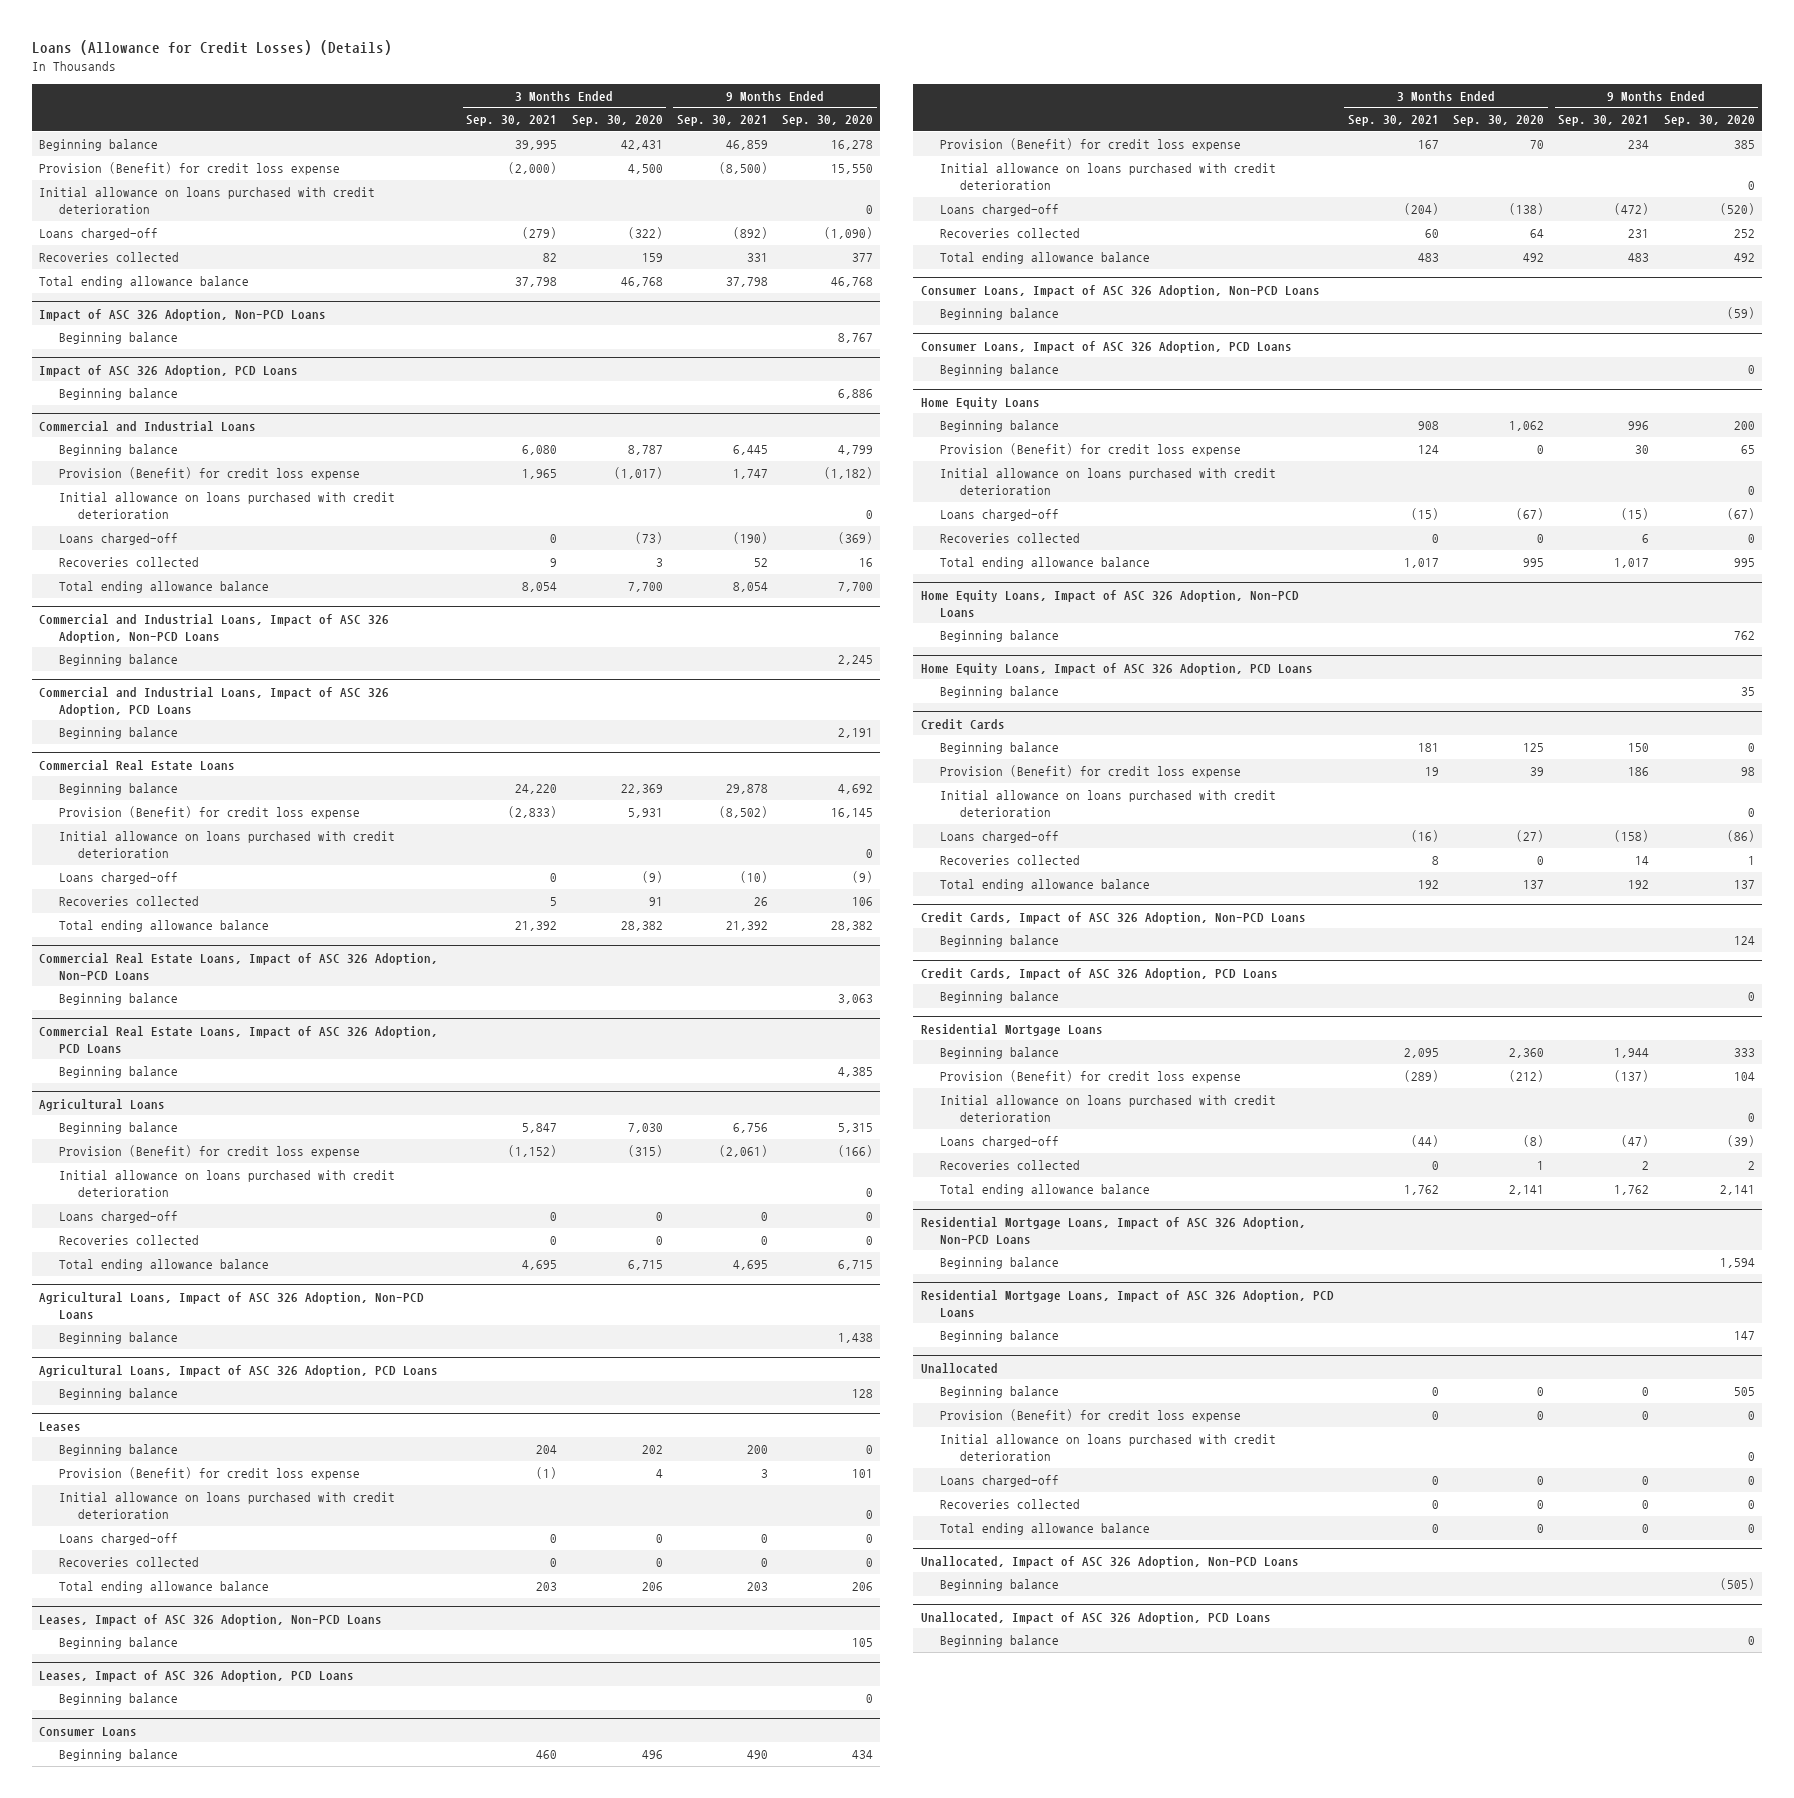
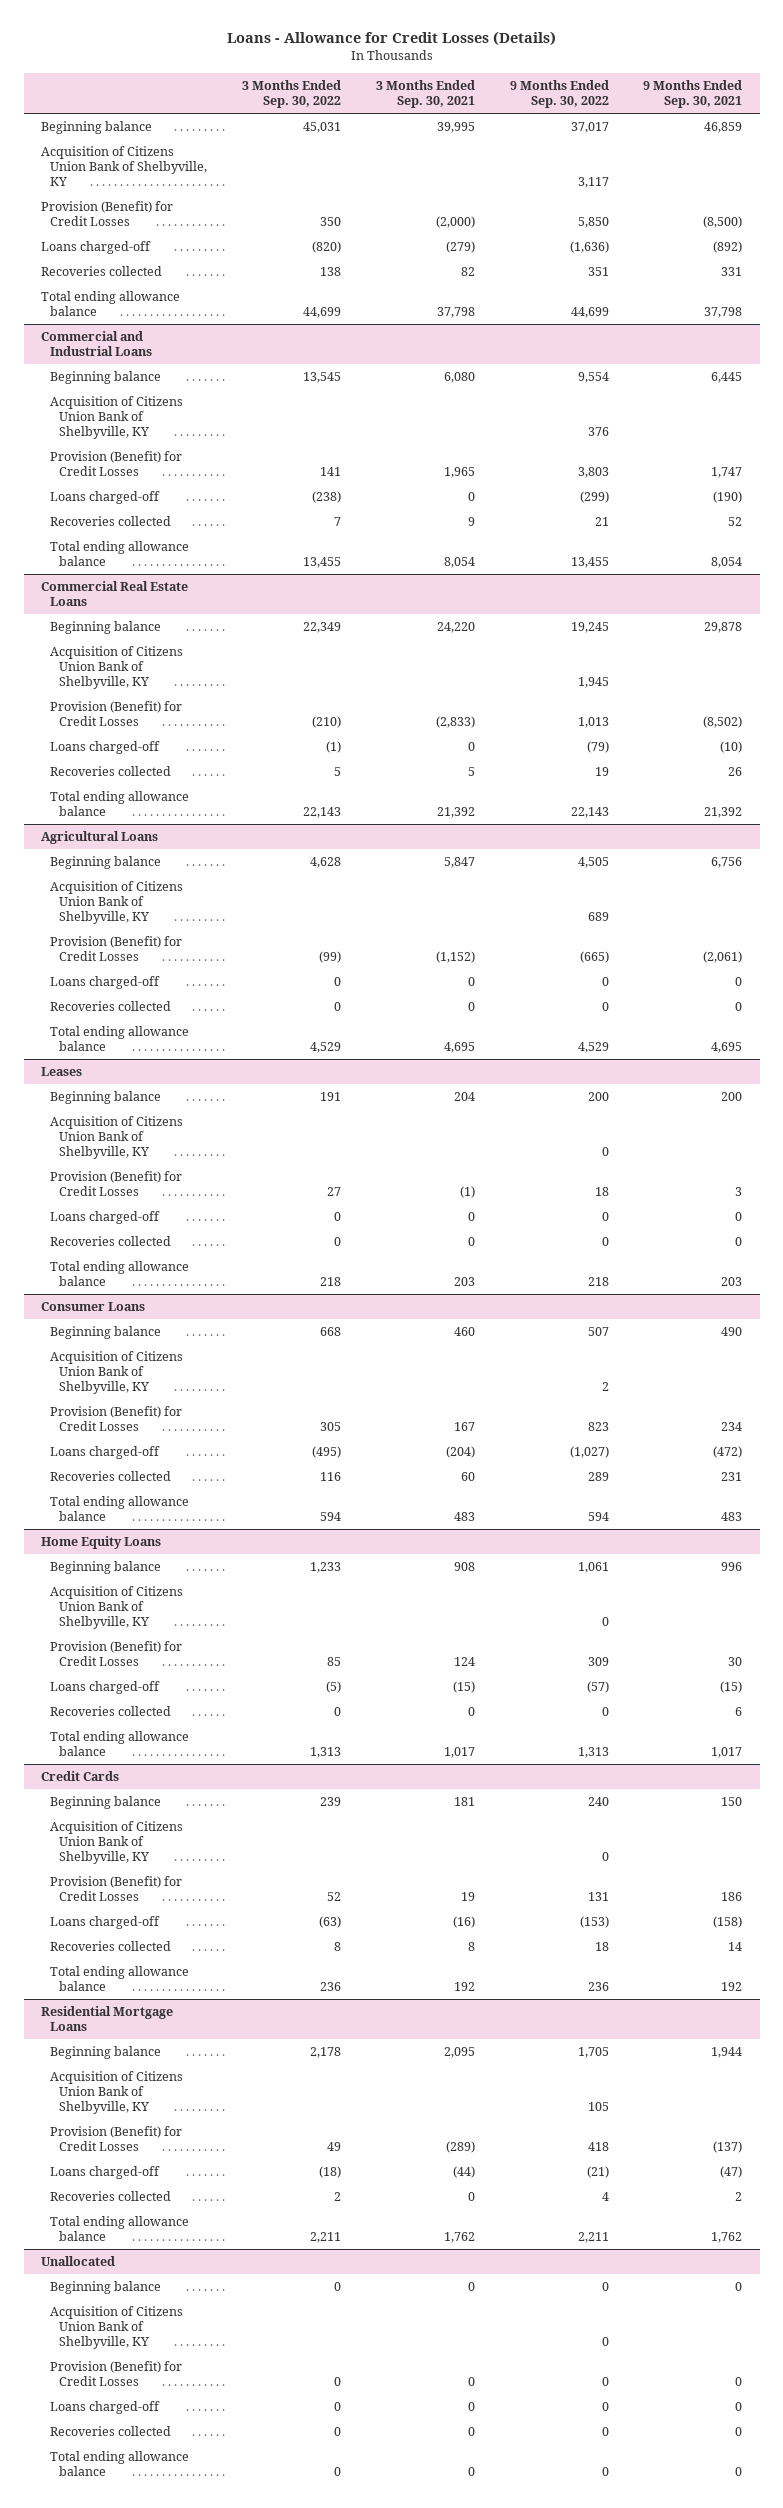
[31,40,392,56] Loans (Allowance for Credit Losses) (Details) -> [226,31,556,47] Loans - Allowance for Credit Losses (Details)
[571,115,663,127] Sep. 30, 2020 -> none
[782,115,874,127] Sep. 30, 2020 -> none
none -> [241,80,341,109] 3 Months Ended Sep. 30, 2022
none -> [509,80,609,109] 9 Months Ended Sep. 30, 2022
[39,187,376,215] Initial allowance on loans purchased with credit deterioration -> none
none -> [40,146,208,187] Acquisition of Citizens Union Bank of Shelbyville, KY
[39,162,341,176] Provision (Benefit) for credit loss expense -> [40,201,173,227] Provision (Benefit) for Credit Losses
[39,308,327,321] Impact of ASC 326 Adoption, Non-PCD Loans -> none
[58,332,178,345] Beginning balance -> none
[39,364,299,377] Impact of ASC 326 Adoption, PCD Loans -> none
[58,388,178,401] Beginning balance -> none
[58,492,395,520] Initial allowance on loans purchased with credit deterioration -> none
none -> [50,396,184,440] Acquisition of Citizens Union Bank of Shelbyville, KY
[58,467,360,481] Provision (Benefit) for credit loss expense -> [50,451,183,477] Provision (Benefit) for Credit Losses
[39,613,390,643] Commercial and Industrial Loans, Impact of ASC 326 Adoption, Non-PCD Loans -> none
[58,654,178,667] Beginning balance -> none
[39,686,390,716] Commercial and Industrial Loans, Impact of ASC 326 Adoption, PCD Loans -> none
[58,727,178,740] Beginning balance -> none
[58,831,395,859] Initial allowance on loans purchased with credit deterioration -> none
none -> [50,646,184,690] Acquisition of Citizens Union Bank of Shelbyville, KY
[58,806,360,820] Provision (Benefit) for credit loss expense -> [50,701,183,727] Provision (Benefit) for Credit Losses
[39,952,439,980] Commercial Real Estate Loans, Impact of ASC 326 Adoption, Non-PCD Loans -> none
[58,993,178,1006] Beginning balance -> none
[39,1025,439,1053] Commercial Real Estate Loans, Impact of ASC 326 Adoption, PCD Loans -> none
[58,1066,178,1079] Beginning balance -> none
[58,1170,395,1198] Initial allowance on loans purchased with credit deterioration -> none
none -> [50,881,184,925] Acquisition of Citizens Union Bank of Shelbyville, KY
[58,1145,360,1159] Provision (Benefit) for credit loss expense -> [50,936,183,962] Provision (Benefit) for Credit Losses
[39,1291,425,1319] Agricultural Loans, Impact of ASC 326 Adoption, Non-PCD Loans -> none
[58,1332,178,1345] Beginning balance -> none
[39,1364,439,1377] Agricultural Loans, Impact of ASC 326 Adoption, PCD Loans -> none
[58,1388,178,1401] Beginning balance -> none
[58,1492,395,1520] Initial allowance on loans purchased with credit deterioration -> none
none -> [50,1116,184,1160] Acquisition of Citizens Union Bank of Shelbyville, KY
[58,1467,360,1481] Provision (Benefit) for credit loss expense -> [50,1171,183,1197] Provision (Benefit) for Credit Losses
[39,1613,383,1626] Leases, Impact of ASC 326 Adoption, Non-PCD Loans -> none
[58,1637,178,1650] Beginning balance -> none
[39,1669,355,1682] Leases, Impact of ASC 326 Adoption, PCD Loans -> none
[58,1693,178,1706] Beginning balance -> none
[940,163,1277,191] Initial allowance on loans purchased with credit deterioration -> none
none -> [50,1351,184,1395] Acquisition of Citizens Union Bank of Shelbyville, KY
[940,138,1242,152] Provision (Benefit) for credit loss expense -> [50,1406,183,1432] Provision (Benefit) for Credit Losses
[920,284,1320,297] Consumer Loans, Impact of ASC 326 Adoption, Non-PCD Loans -> none
[940,308,1060,321] Beginning balance -> none
[920,340,1292,353] Consumer Loans, Impact of ASC 326 Adoption, PCD Loans -> none
[940,364,1060,377] Beginning balance -> none
[940,468,1277,496] Initial allowance on loans purchased with credit deterioration -> none
none -> [50,1586,184,1630] Acquisition of Citizens Union Bank of Shelbyville, KY
[940,443,1242,457] Provision (Benefit) for credit loss expense -> [50,1641,183,1667] Provision (Benefit) for Credit Losses
[920,589,1299,617] Home Equity Loans, Impact of ASC 326 Adoption, Non-PCD Loans -> none
[940,630,1060,643] Beginning balance -> none
[920,662,1313,675] Home Equity Loans, Impact of ASC 326 Adoption, PCD Loans -> none
[940,686,1060,699] Beginning balance -> none
[940,790,1277,818] Initial allowance on loans purchased with credit deterioration -> none
none -> [50,1821,184,1865] Acquisition of Citizens Union Bank of Shelbyville, KY
[940,765,1242,779] Provision (Benefit) for credit loss expense -> [50,1876,183,1902] Provision (Benefit) for Credit Losses
[920,911,1306,924] Credit Cards, Impact of ASC 326 Adoption, Non-PCD Loans -> none
[940,935,1060,948] Beginning balance -> none
[920,967,1278,980] Credit Cards, Impact of ASC 326 Adoption, PCD Loans -> none
[940,991,1060,1004] Beginning balance -> none
[940,1095,1277,1123] Initial allowance on loans purchased with credit deterioration -> none
none -> [50,2071,184,2115] Acquisition of Citizens Union Bank of Shelbyville, KY
[940,1070,1242,1084] Provision (Benefit) for credit loss expense -> [50,2126,183,2152] Provision (Benefit) for Credit Losses
[920,1216,1306,1244] Residential Mortgage Loans, Impact of ASC 326 Adoption, Non-PCD Loans -> none
[940,1257,1060,1270] Beginning balance -> none
[920,1289,1334,1317] Residential Mortgage Loans, Impact of ASC 326 Adoption, PCD Loans -> none
[940,1330,1060,1343] Beginning balance -> none
[940,1434,1277,1462] Initial allowance on loans purchased with credit deterioration -> none
none -> [50,2306,184,2350] Acquisition of Citizens Union Bank of Shelbyville, KY
[940,1409,1242,1423] Provision (Benefit) for credit loss expense -> [50,2361,183,2387] Provision (Benefit) for Credit Losses
[920,1555,1299,1568] Unallocated, Impact of ASC 326 Adoption, Non-PCD Loans -> none
[940,1579,1060,1592] Beginning balance -> none
[920,1611,1271,1624] Unallocated, Impact of ASC 326 Adoption, PCD Loans -> none
[940,1635,1060,1648] Beginning balance -> none

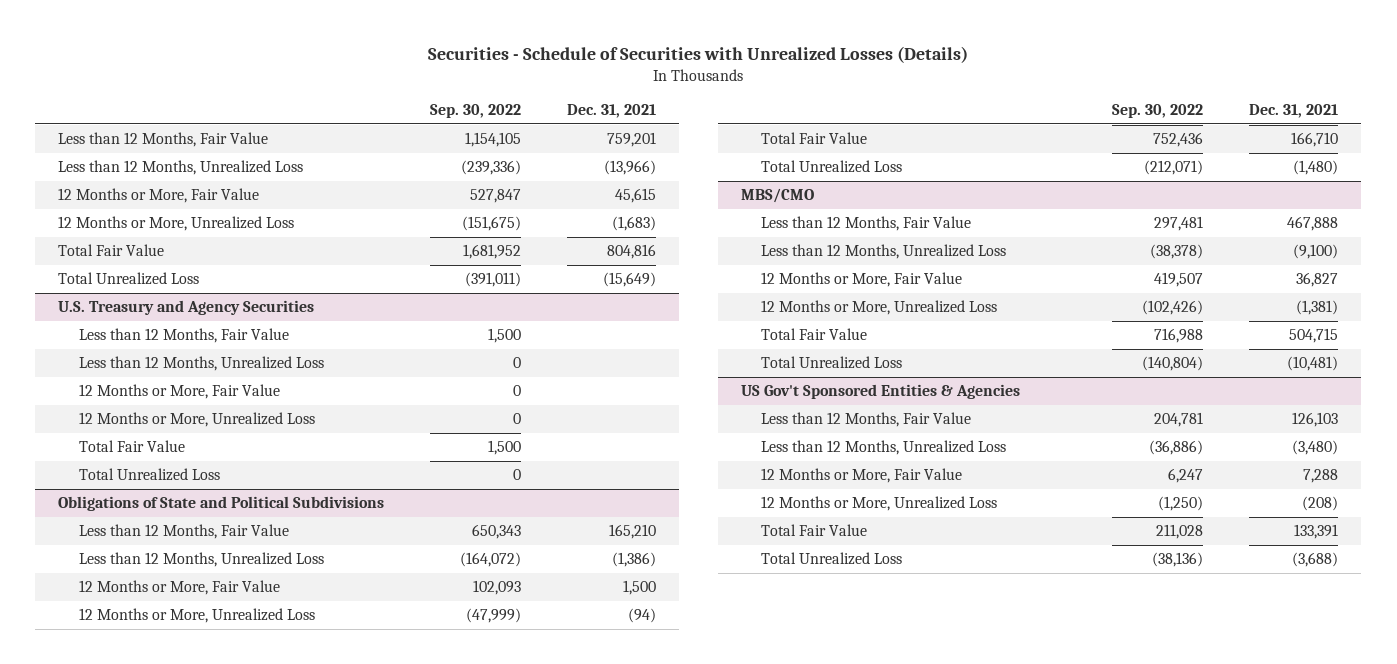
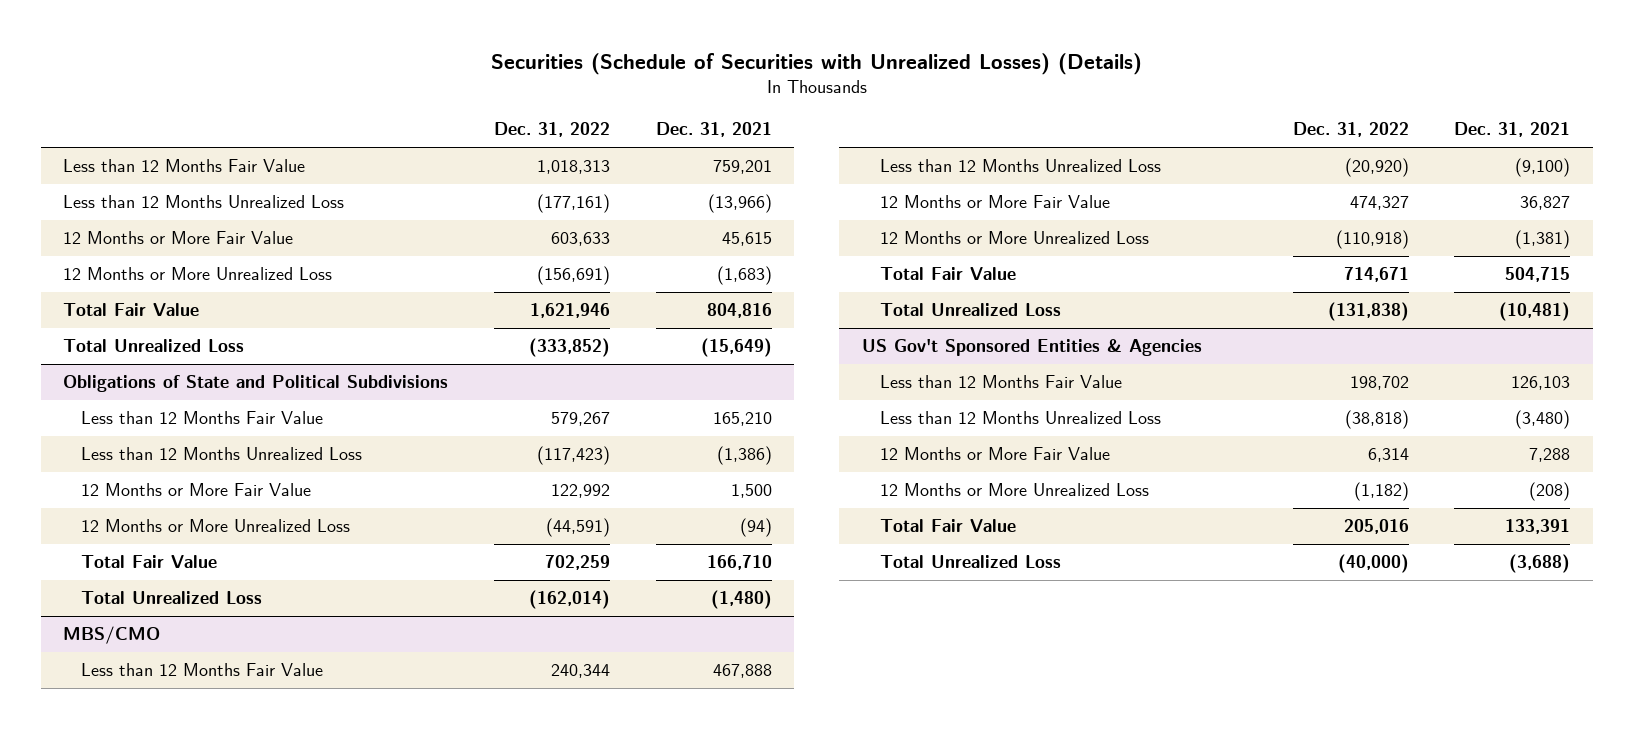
[428,45,969,63] Securities - Schedule of Securities with Unrealized Losses (Details) -> [490,52,1142,75] Securities (Schedule of Securities with Unrealized Losses) (Details)
[430,104,522,119] Sep. 30, 2022 -> none
none -> [494,122,611,138] Dec. 31, 2022
[58,132,269,148] Less than 12 Months, Fair Value -> [63,159,306,173] Less than 12 Months Fair Value
[58,160,304,176] Less than 12 Months, Unrealized Loss -> [63,195,345,209] Less than 12 Months Unrealized Loss
[58,188,260,204] 12 Months or More, Fair Value -> [63,231,294,245] 12 Months or More Fair Value
[58,216,295,232] 12 Months or More, Unrealized Loss -> [63,267,333,281] 12 Months or More Unrealized Loss
[58,300,315,316] U.S. Treasury and Agency Securities -> none
[78,328,289,344] Less than 12 Months, Fair Value -> none
[78,356,324,372] Less than 12 Months, Unrealized Loss -> none
[78,384,280,400] 12 Months or More, Fair Value -> none
[78,412,315,428] 12 Months or More, Unrealized Loss -> none
[78,440,185,453] Total Fair Value -> none
[78,468,220,482] Total Unrealized Loss -> none
[78,524,289,540] Less than 12 Months, Fair Value -> [81,411,324,425] Less than 12 Months Fair Value
[78,552,324,568] Less than 12 Months, Unrealized Loss -> [81,447,363,461] Less than 12 Months Unrealized Loss
[78,580,280,596] 12 Months or More, Fair Value -> [81,483,312,497] 12 Months or More Fair Value
[78,608,315,624] 12 Months or More, Unrealized Loss -> [81,519,351,533] 12 Months or More Unrealized Loss
[761,216,972,232] Less than 12 Months, Fair Value -> [81,663,324,677] Less than 12 Months Fair Value
[761,244,1007,260] Less than 12 Months, Unrealized Loss -> [880,159,1162,173] Less than 12 Months Unrealized Loss
[761,272,963,288] 12 Months or More, Fair Value -> [880,195,1111,209] 12 Months or More Fair Value
[761,300,998,316] 12 Months or More, Unrealized Loss -> [880,231,1150,245] 12 Months or More Unrealized Loss
[761,412,972,428] Less than 12 Months, Fair Value -> [880,375,1123,389] Less than 12 Months Fair Value
[761,440,1007,456] Less than 12 Months, Unrealized Loss -> [880,411,1162,425] Less than 12 Months Unrealized Loss
[761,468,963,484] 12 Months or More, Fair Value -> [880,447,1111,461] 12 Months or More Fair Value
[761,496,998,512] 12 Months or More, Unrealized Loss -> [880,483,1150,497] 12 Months or More Unrealized Loss

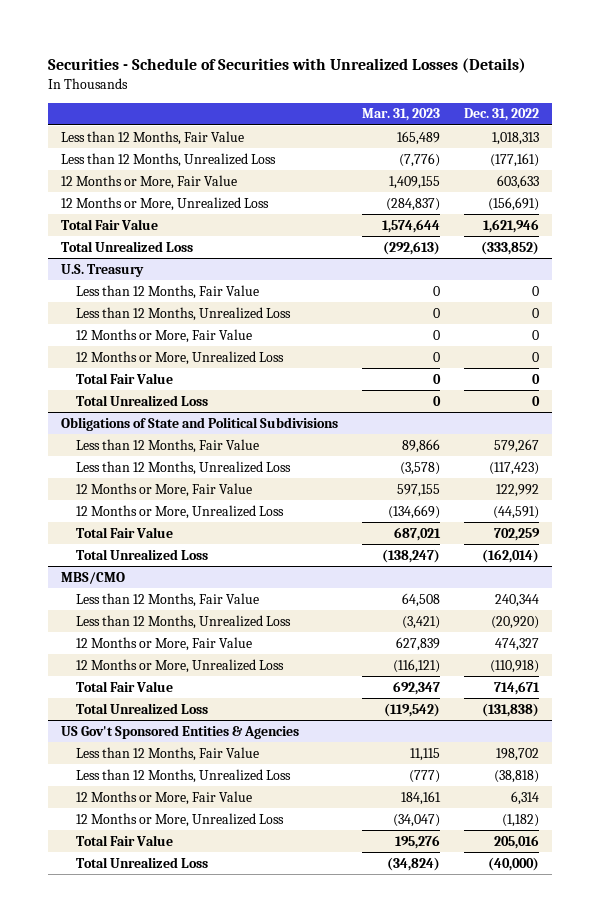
[490,52,1142,75] Securities (Schedule of Securities with Unrealized Losses) (Details) -> [48,57,527,73] Securities - Schedule of Securities with Unrealized Losses (Details)
[655,122,772,138] Dec. 31, 2021 -> none
none -> [361,108,440,122] Mar. 31, 2023
[63,159,306,173] Less than 12 Months Fair Value -> [60,130,244,145] Less than 12 Months, Fair Value
[63,195,345,209] Less than 12 Months Unrealized Loss -> [60,152,276,167] Less than 12 Months, Unrealized Loss
[63,231,294,245] 12 Months or More Fair Value -> [60,174,237,189] 12 Months or More, Fair Value
[63,267,333,281] 12 Months or More Unrealized Loss -> [60,196,269,211] 12 Months or More, Unrealized Loss
none -> [60,263,144,277] U.S. Treasury
none -> [76,284,260,299] Less than 12 Months, Fair Value
none -> [76,306,292,321] Less than 12 Months, Unrealized Loss
none -> [76,328,253,343] 12 Months or More, Fair Value
none -> [76,350,285,365] 12 Months or More, Unrealized Loss
none -> [76,372,174,384] Total Fair Value
none -> [76,394,209,406] Total Unrealized Loss
[81,411,324,425] Less than 12 Months Fair Value -> [76,438,260,453] Less than 12 Months, Fair Value
[81,447,363,461] Less than 12 Months Unrealized Loss -> [76,460,292,475] Less than 12 Months, Unrealized Loss
[81,483,312,497] 12 Months or More Fair Value -> [76,482,253,497] 12 Months or More, Fair Value
[81,519,351,533] 12 Months or More Unrealized Loss -> [76,504,285,519] 12 Months or More, Unrealized Loss
[81,663,324,677] Less than 12 Months Fair Value -> [76,592,260,607] Less than 12 Months, Fair Value
[880,159,1162,173] Less than 12 Months Unrealized Loss -> [76,614,292,629] Less than 12 Months, Unrealized Loss
[880,195,1111,209] 12 Months or More Fair Value -> [76,636,253,651] 12 Months or More, Fair Value
[880,231,1150,245] 12 Months or More Unrealized Loss -> [76,658,285,673] 12 Months or More, Unrealized Loss
[880,375,1123,389] Less than 12 Months Fair Value -> [76,746,260,761] Less than 12 Months, Fair Value
[880,411,1162,425] Less than 12 Months Unrealized Loss -> [76,768,292,783] Less than 12 Months, Unrealized Loss
[880,447,1111,461] 12 Months or More Fair Value -> [76,790,253,805] 12 Months or More, Fair Value
[880,483,1150,497] 12 Months or More Unrealized Loss -> [76,812,285,827] 12 Months or More, Unrealized Loss

